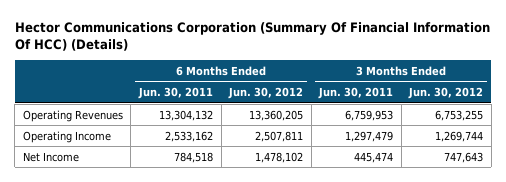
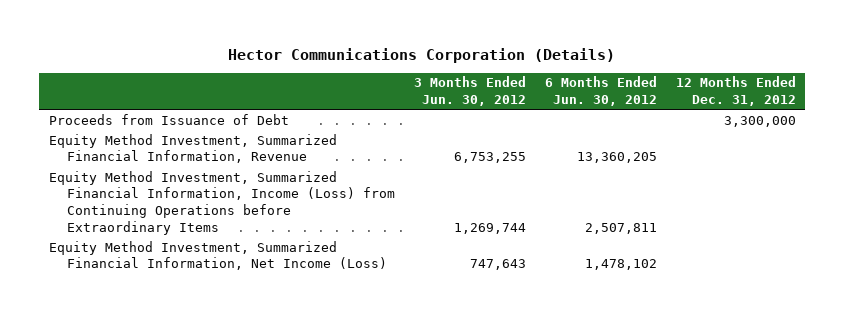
[14,22,490,52] Hector Communications Corporation (Summary Of Financial Information Of HCC) (Details) -> [228,47,616,63] Hector Communications Corporation (Details)
[138,87,214,100] Jun. 30, 2011 -> none
[318,87,394,100] Jun. 30, 2011 -> none
none -> [675,76,796,107] 12 Months Ended Dec. 31, 2012
none -> [48,113,289,125] Proceeds from Issuance of Debt
[22,109,123,122] Operating Revenues -> [48,133,337,164] Equity Method Investment, Summarized Financial Information, Revenue
[22,130,111,143] Operating Income -> [48,170,396,236] Equity Method Investment, Summarized Financial Information, Income (Loss) from Continuing Operations before Extraordinary Items
[22,151,79,162] Net Income -> [48,240,388,271] Equity Method Investment, Summarized Financial Information, Net Income (Loss)

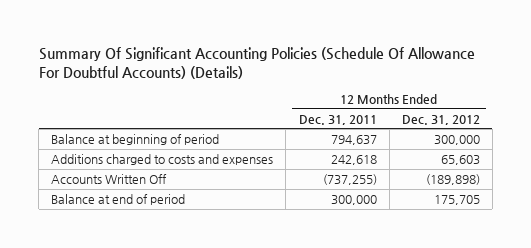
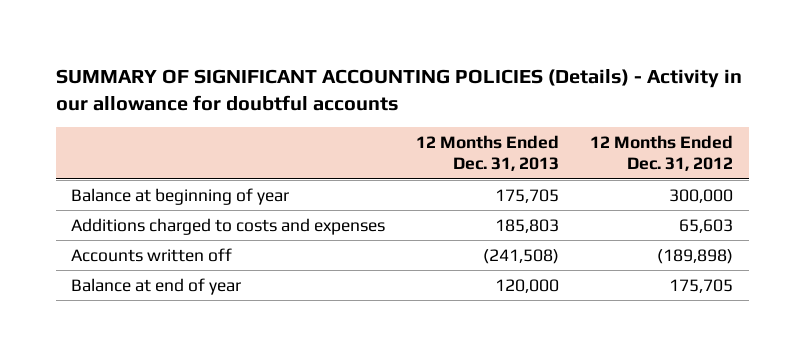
[38,46,475,79] Summary Of Significant Accounting Policies (Schedule Of Allowance For Doubtful Accounts) (Details) -> [55,68,742,111] SUMMARY OF SIGNIFICANT ACCOUNTING POLICIES (Details) - Activity in our allowance for doubtful accounts
[298,114,377,125] Dec. 31, 2011 -> none
none -> [416,134,560,172] 12 Months Ended Dec. 31, 2013
[51,134,220,146] Balance at beginning of period -> [71,187,290,205] Balance at beginning of year
[51,174,168,185] Accounts Written Off -> [71,247,233,262] Accounts written off
[51,194,186,206] Balance at end of period -> [71,277,242,295] Balance at end of year

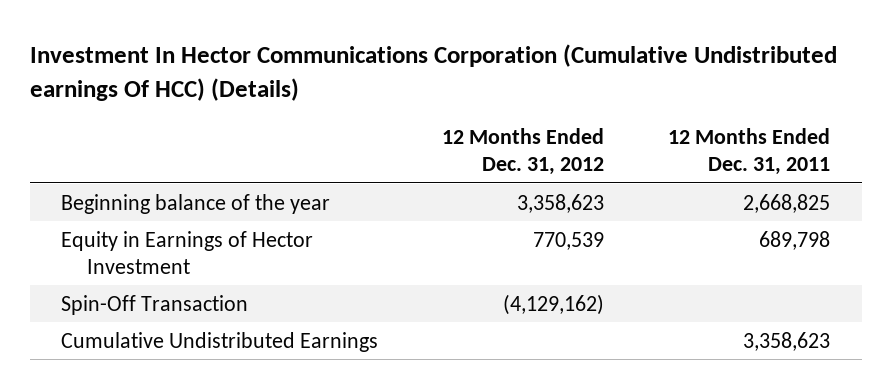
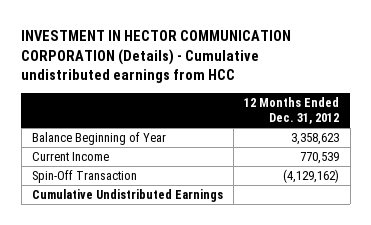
[29,44,837,101] Investment In Hector Communications Corporation (Cumulative Undistributed earnings Of HCC) (Details) -> [21,29,292,84] INVESTMENT IN HECTOR COMMUNICATION CORPORATION (Details) - Cumulative undistributed earnings from HCC
[668,127,831,176] 12 Months Ended Dec. 31, 2011 -> none
[61,193,331,214] Beginning balance of the year -> [31,131,166,145] Balance Beginning of Year
[61,230,314,274] Equity in Earnings of Hector Investment -> [31,151,109,161] Current Income

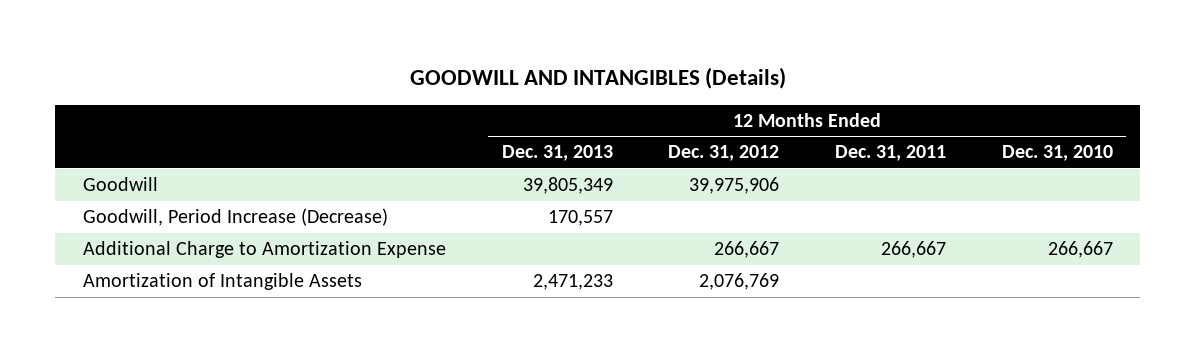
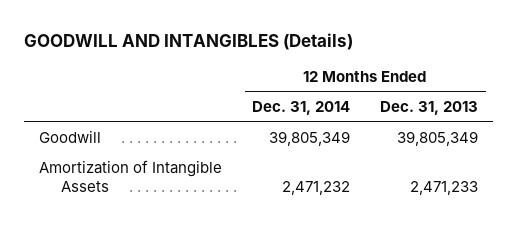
[668,145,780,162] Dec. 31, 2012 -> none
[834,145,946,162] Dec. 31, 2011 -> none
[1001,145,1113,162] Dec. 31, 2010 -> none
none -> [252,101,351,116] Dec. 31, 2014
[83,208,389,227] Goodwill, Period Increase (Decrease) -> none
[83,241,447,259] Additional Charge to Amortization Expense -> none

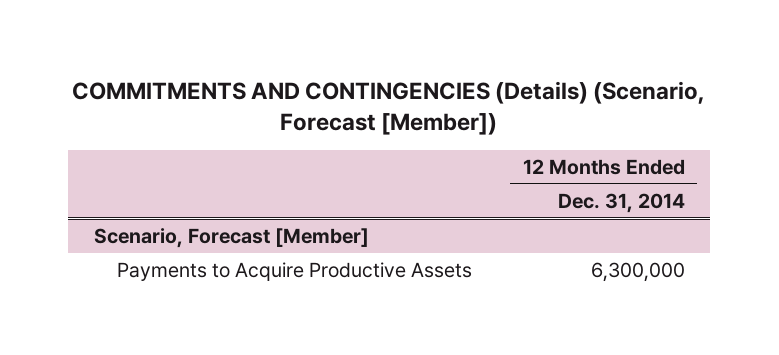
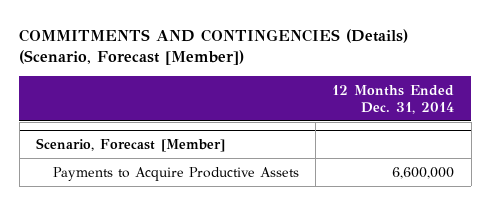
[590,261,685,282] 6,300,000 -> [392,166,455,179] 6,600,000

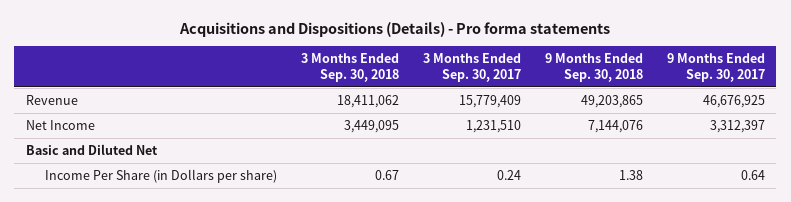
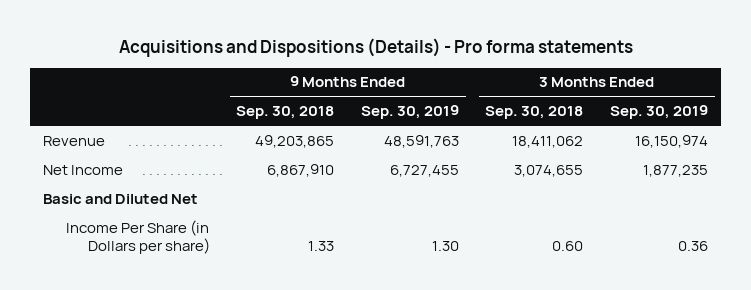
[422,53,521,82] 3 Months Ended Sep. 30, 2017 -> none
[666,53,765,82] 9 Months Ended Sep. 30, 2017 -> none
none -> [360,105,459,120] Sep. 30, 2019
none -> [610,105,709,120] Sep. 30, 2019
[343,120,399,134] 3,449,095 -> [514,164,584,177] 3,074,655
[587,120,643,134] 7,144,076 -> [267,163,335,177] 6,867,910
[374,170,399,181] 0.67 -> [552,241,584,252] 0.60
[618,170,643,181] 1.38 -> [308,241,335,252] 1.33

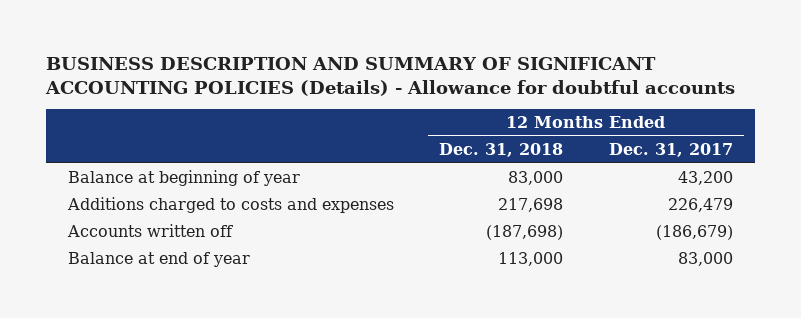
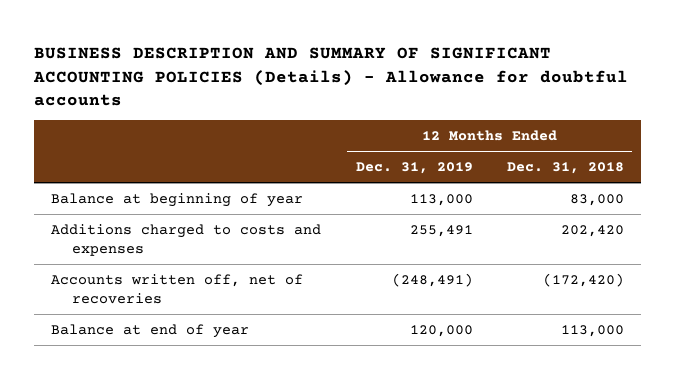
[608,142,733,157] Dec. 31, 2017 -> none
none -> [355,162,473,175] Dec. 31, 2019
[498,198,564,213] 217,698 -> [560,224,624,237] 202,420
[67,224,234,238] Accounts written off -> [51,273,304,304] Accounts written off, net of recoveries
[486,225,564,241] (187,698) -> [542,272,624,287] (172,420)

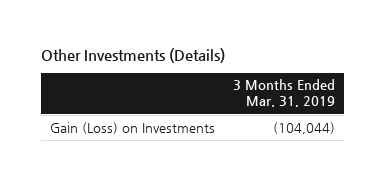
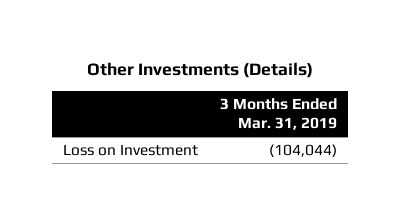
[49,121,215,134] Gain (Loss) on Investments -> [62,143,198,156] Loss on Investment

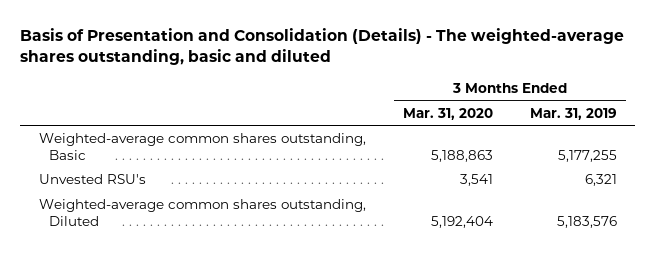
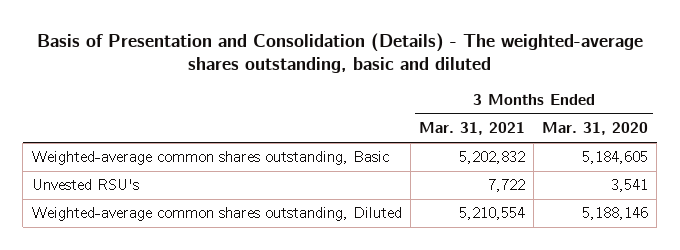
[529,107,617,120] Mar. 31, 2019 -> none
none -> [418,122,525,136] Mar. 31, 2021
[430,149,493,162] 5,188,863 -> [582,151,649,165] 5,184,605
[430,215,493,228] 5,192,404 -> [582,207,649,221] 5,188,146

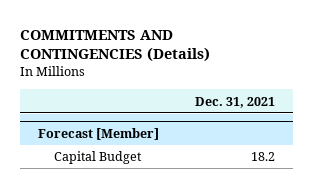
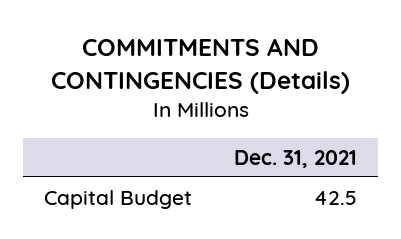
[37,128,159,141] Forecast [Member] -> none
[250,152,275,162] 18.2 -> [313,190,357,205] 42.5

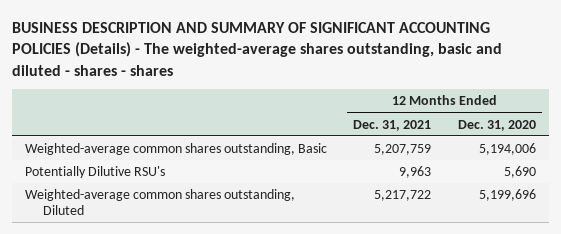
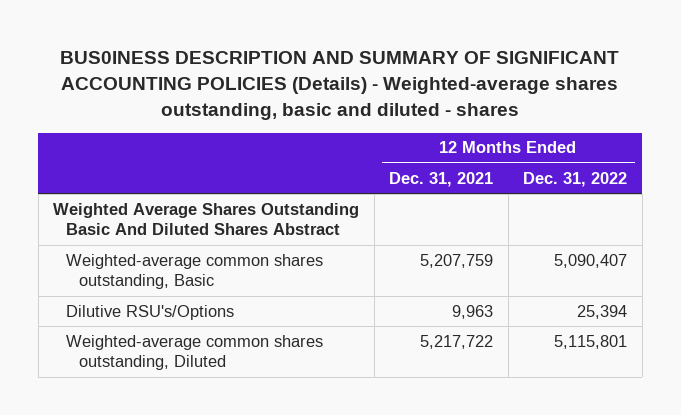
[11,22,502,76] BUSINESS DESCRIPTION AND SUMMARY OF SIGNIFICANT ACCOUNTING POLICIES (Details) - The weighted-average shares outstanding, basic and diluted - shares - shares -> [60,51,620,120] BUS0INESS DESCRIPTION AND SUMMARY OF SIGNIFICANT ACCOUNTING POLICIES (Details) - Weighted-average shares outstanding, basic and diluted - shares
[457,119,536,131] Dec. 31, 2020 -> none
none -> [523,171,628,187] Dec. 31, 2022
none -> [53,202,360,236] Weighted Average Shares Outstanding Basic And Diluted Shares Abstract
[25,166,166,179] Potentially Dilutive RSU's -> [66,304,235,320] Dilutive RSU's/Options

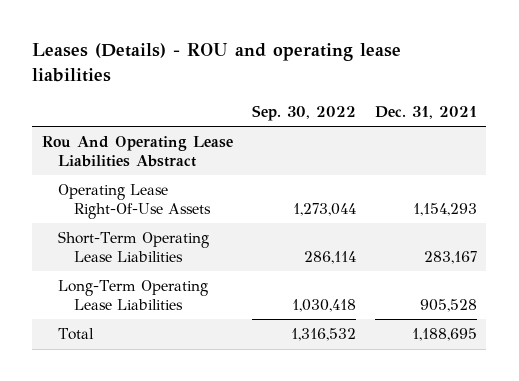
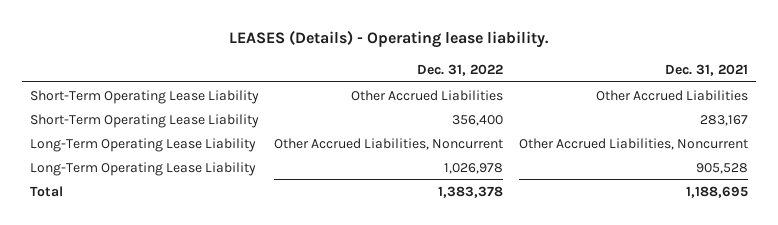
[32,43,402,82] Leases (Details) - ROU and operating lease liabilities -> [228,30,549,49] LEASES (Details) - Operating lease liability.
[251,104,356,121] Sep. 30, 2022 -> none
none -> [417,63,504,76] Dec. 31, 2022
[41,136,233,167] Rou And Operating Lease Liabilities Abstract -> none
[57,184,211,219] Operating Lease Right-Of-Use Assets -> none
none -> [29,89,259,104] Short-Term Operating Lease Liability
[57,231,209,262] Short-Term Operating Lease Liabilities -> [29,113,259,128] Short-Term Operating Lease Liability
none -> [29,137,256,152] Long-Term Operating Lease Liability
[57,280,208,310] Long-Term Operating Lease Liabilities -> [29,161,256,176] Long-Term Operating Lease Liability

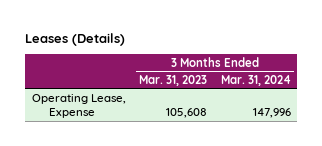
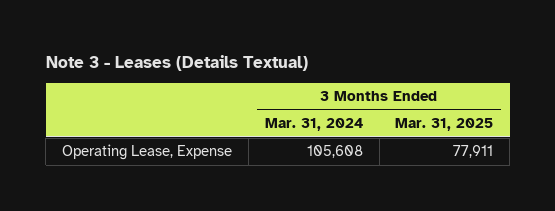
[24,32,125,46] Leases (Details) -> [45,55,308,72] Note 3 - Leases (Details Textual)
[139,74,208,86] Mar. 31, 2023 -> none
none -> [395,118,494,132] Mar. 31, 2025
[252,107,291,118] 147,996 -> [306,145,363,159] 105,608

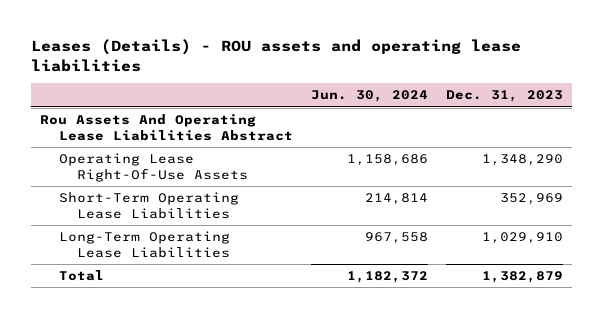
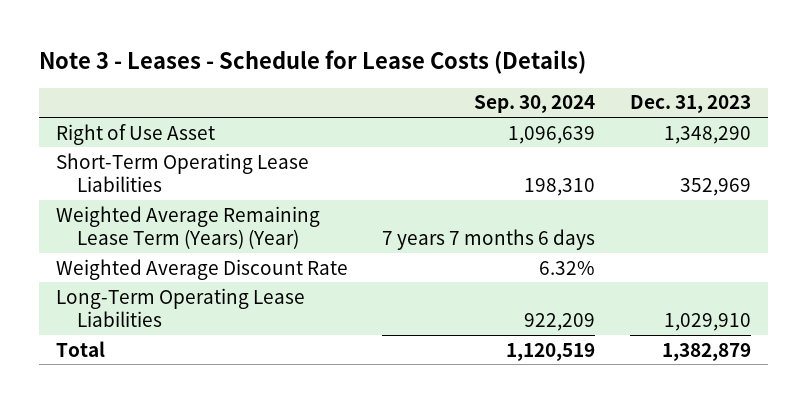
[31,38,522,72] Leases (Details) - ROU assets and operating lease liabilities -> [39,49,587,74] Note 3 - Leases - Schedule for Lease Costs (Details)
[311,90,429,103] Jun. 30, 2024 -> none
none -> [474,95,596,114] Sep. 30, 2024
[40,114,293,141] Rou Assets And Operating Lease Liabilities Abstract -> none
[58,153,249,182] Operating Lease Right-Of-Use Assets -> [56,123,216,145] Right of Use Asset
none -> [56,205,321,250] Weighted Average Remaining Lease Term (Years) (Year)
none -> [56,258,349,280] Weighted Average Discount Rate

